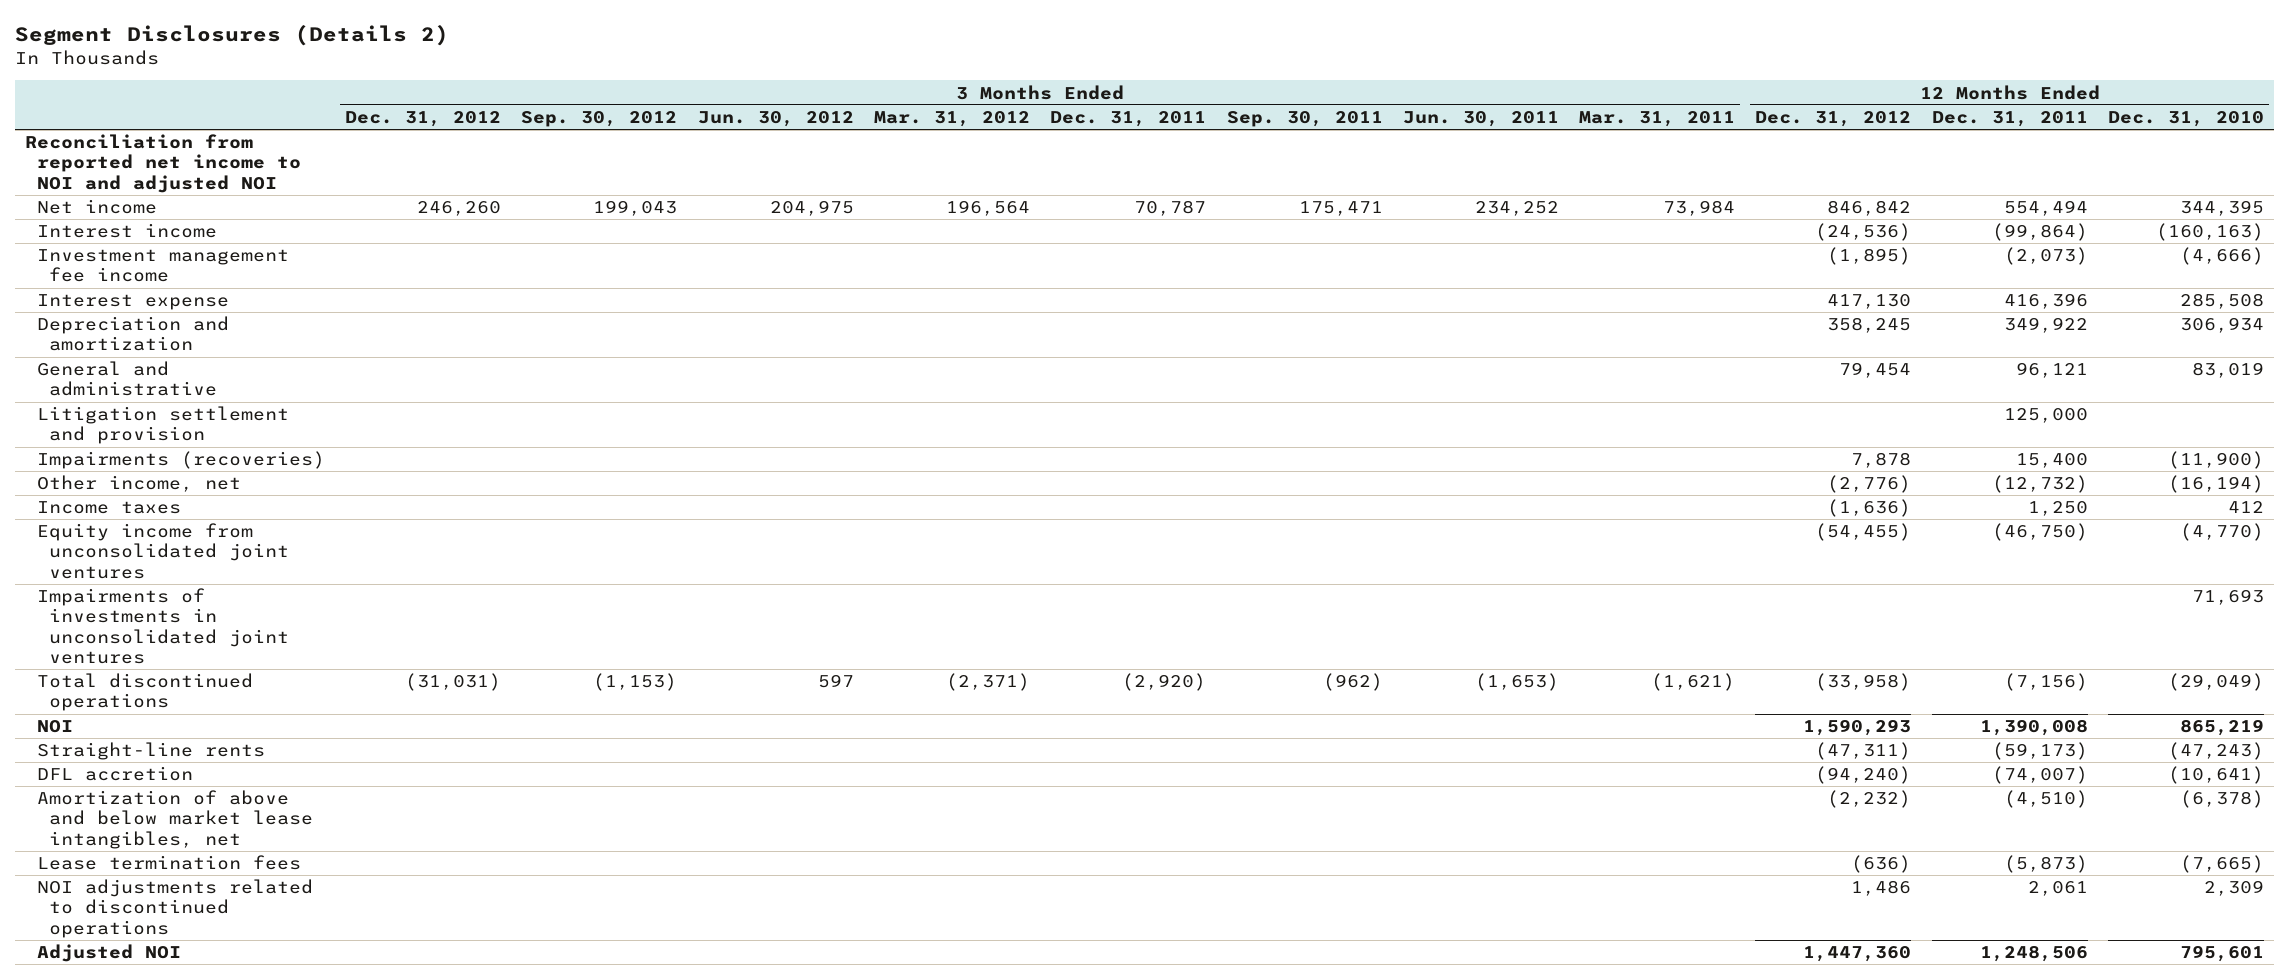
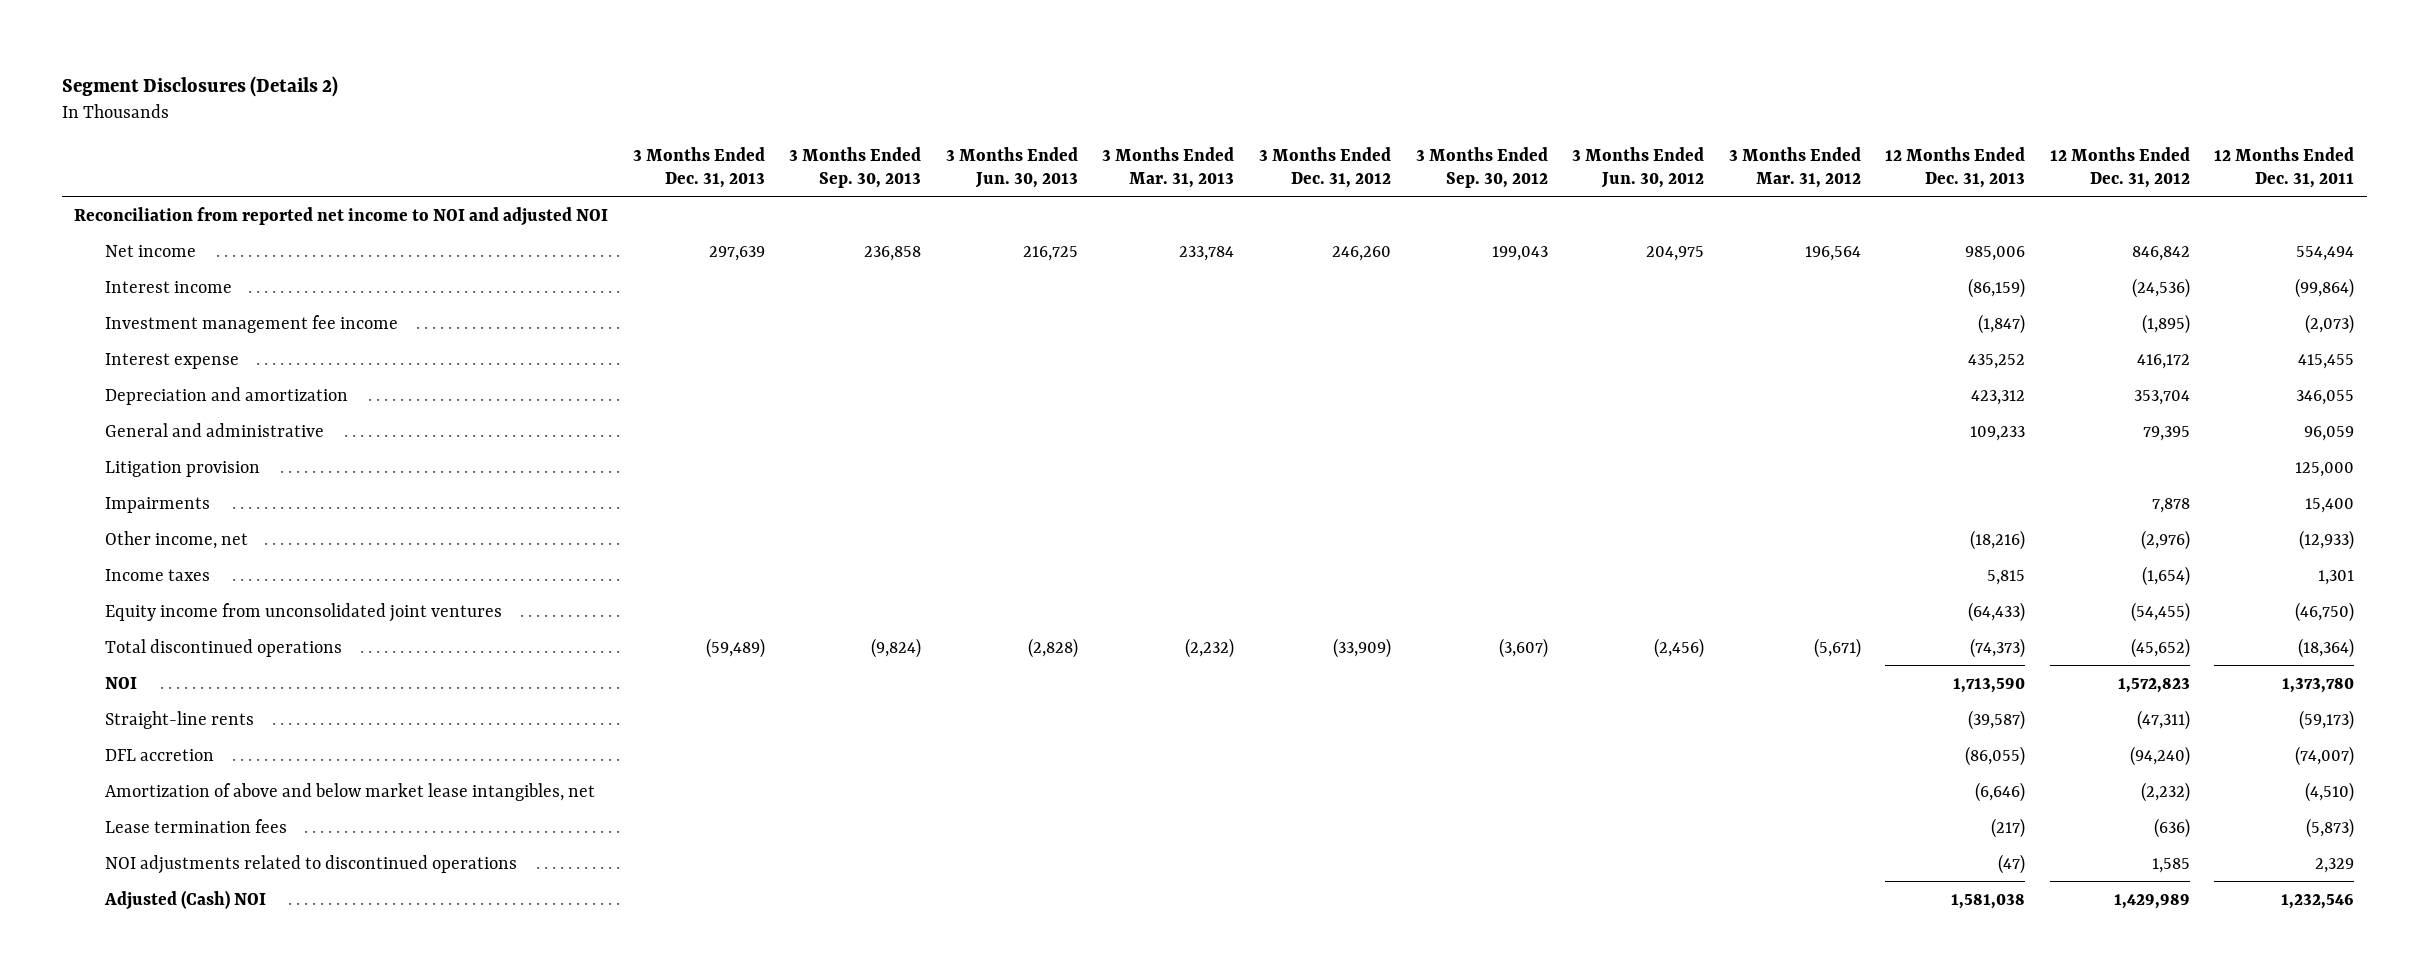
[1050,111,1207,128] Dec. 31, 2011 -> none
[1226,111,1383,128] Sep. 30, 2011 -> none
[1402,111,1559,128] Jun. 30, 2011 -> none
[1579,111,1736,128] Mar. 31, 2011 -> none
[2108,111,2265,128] Dec. 31, 2010 -> none
none -> [632,146,765,188] 3 Months Ended Dec. 31, 2013
none -> [789,146,922,188] 3 Months Ended Sep. 30, 2013
none -> [945,146,1078,188] 3 Months Ended Jun. 30, 2013
none -> [1102,146,1235,188] 3 Months Ended Mar. 31, 2013
none -> [1885,146,2026,188] 12 Months Ended Dec. 31, 2013
[1827,294,1912,310] 417,130 -> [2136,353,2190,369] 416,172
[2003,293,2088,310] 416,396 -> [2298,353,2355,369] 415,455
[1827,317,1912,334] 358,245 -> [2133,389,2190,405] 353,704
[2003,317,2088,334] 349,922 -> [2296,389,2355,405] 346,055
[1839,362,1912,379] 79,454 -> [2142,425,2190,441] 79,395
[2015,362,2088,379] 96,121 -> [2304,425,2355,441] 96,059
[36,406,289,445] Litigation settlement and provision -> [104,460,260,477] Litigation provision
[36,451,325,470] Impairments (recoveries) -> [104,496,210,513] Impairments
[1827,475,1912,494] (2,776) -> [2140,529,2190,550] (2,976)
[1991,475,2088,494] (12,732) -> [2299,529,2355,550] (12,933)
[1827,499,1912,518] (1,636) -> [2141,565,2190,586] (1,654)
[2027,501,2088,517] 1,250 -> [2318,569,2355,585] 1,301
[36,588,289,665] Impairments of investments in unconsolidated joint ventures -> none
[405,673,502,692] (31,031) -> [1333,637,1392,658] (33,909)
[593,673,678,692] (1,153) -> [1498,637,1548,658] (3,607)
[817,674,854,689] 597 -> [1654,637,1705,658] (2,456)
[945,673,1030,692] (2,371) -> [1813,637,1861,658] (5,671)
[1815,673,1912,692] (33,958) -> [2130,637,2190,658] (45,652)
[2003,673,2088,692] (7,156) -> [2298,637,2355,658] (18,364)
[1803,719,1912,737] 1,590,293 -> [2117,677,2190,693] 1,572,823
[1979,719,2088,737] 1,390,008 -> [2282,677,2355,693] 1,373,780
[1851,880,1912,897] 1,486 -> [2151,857,2190,873] 1,585
[2027,881,2088,897] 2,061 -> [2315,857,2355,873] 2,329
[36,944,181,963] Adjusted NOI -> [103,889,266,910] Adjusted (Cash) NOI
[1803,946,1912,963] 1,447,360 -> [2113,893,2190,909] 1,429,989
[1979,945,2088,963] 1,248,506 -> [2281,893,2355,909] 1,232,546

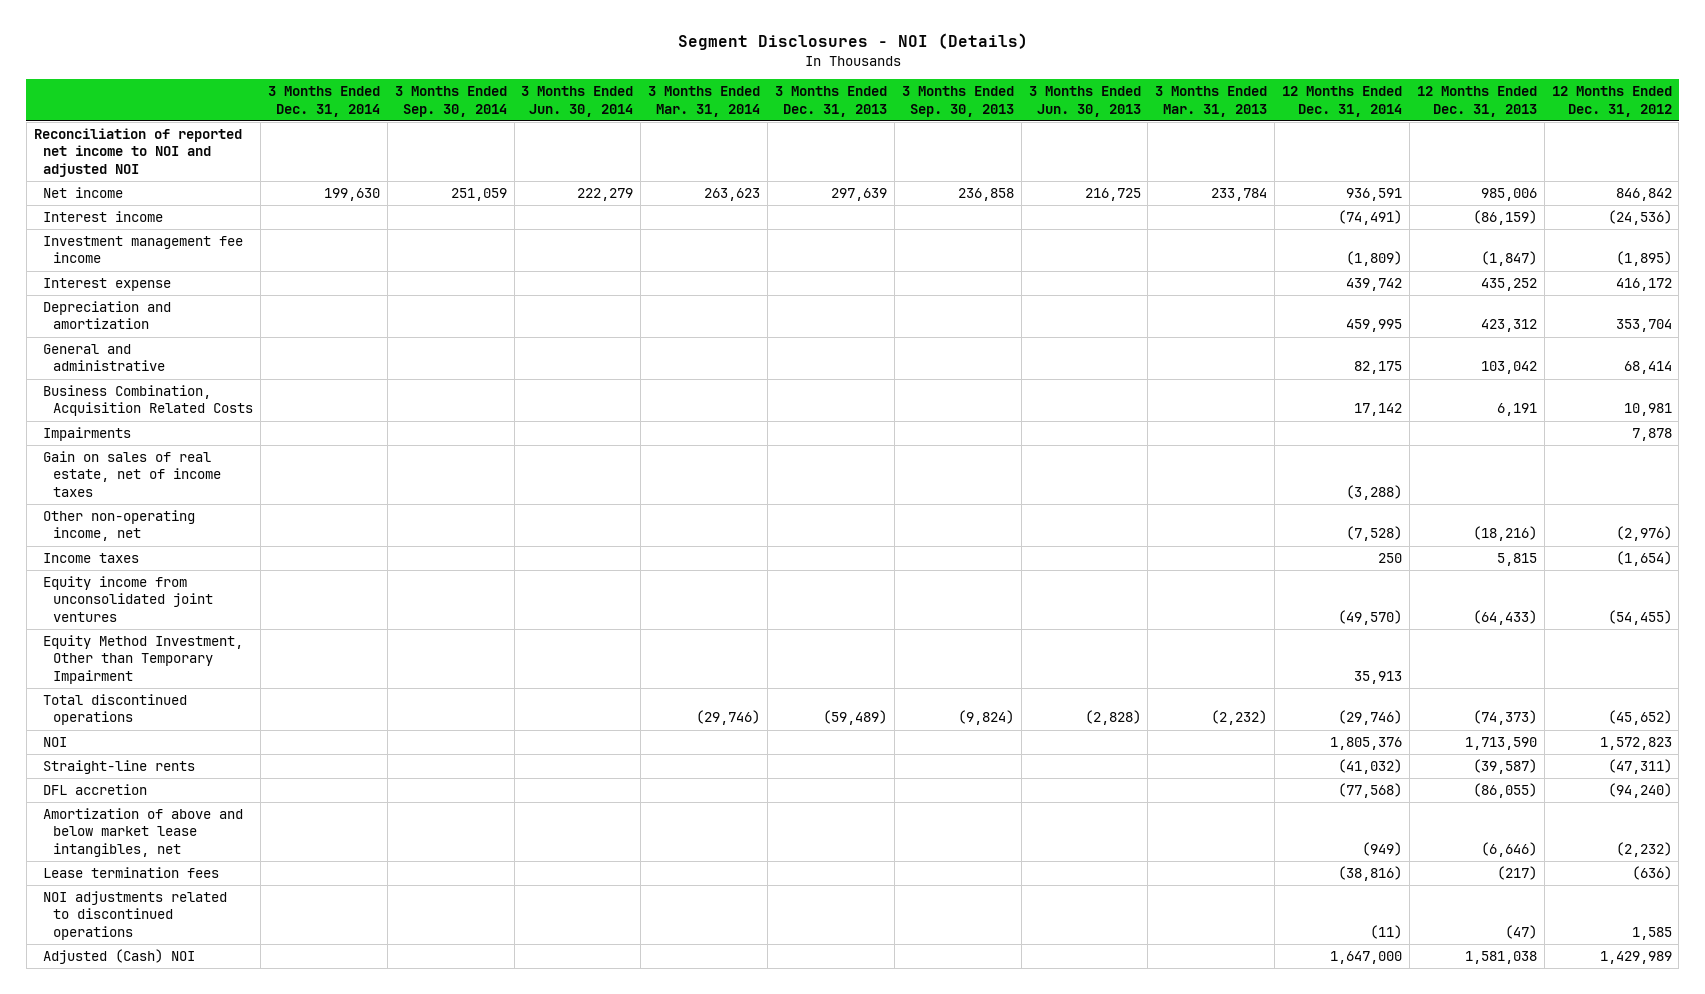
[61,75,338,97] Segment Disclosures (Details 2) -> [677,33,1028,51] Segment Disclosures - NOI (Details)
[1259,146,1392,188] 3 Months Ended Dec. 31, 2012 -> none
[1415,146,1548,188] 3 Months Ended Sep. 30, 2012 -> none
[1572,146,1705,188] 3 Months Ended Jun. 30, 2012 -> none
[1728,146,1861,188] 3 Months Ended Mar. 31, 2012 -> none
[2214,146,2355,188] 12 Months Ended Dec. 31, 2011 -> none
none -> [267,86,380,117] 3 Months Ended Dec. 31, 2014
none -> [394,86,507,117] 3 Months Ended Sep. 30, 2014
none -> [521,86,634,117] 3 Months Ended Jun. 30, 2014
none -> [648,86,761,117] 3 Months Ended Mar. 31, 2014
none -> [1282,86,1403,117] 12 Months Ended Dec. 31, 2014
[74,206,609,226] Reconciliation from reported net income to NOI and adjusted NOI -> [33,127,242,178] Reconciliation of reported net income to NOI and adjusted NOI
[104,460,260,477] Litigation provision -> none
[1970,425,2026,441] 109,233 -> [1480,361,1537,375] 103,042
[2142,425,2190,441] 79,395 -> [1623,361,1672,375] 68,414
none -> [43,384,254,417] Business Combination, Acquisition Related Costs
none -> [43,450,222,498] Gain on sales of real estate, net of income taxes
[104,530,248,549] Other income, net -> [43,509,196,542] Other non-operating income, net
none -> [43,634,244,685] Equity Method Investment, Other than Temporary Impairment

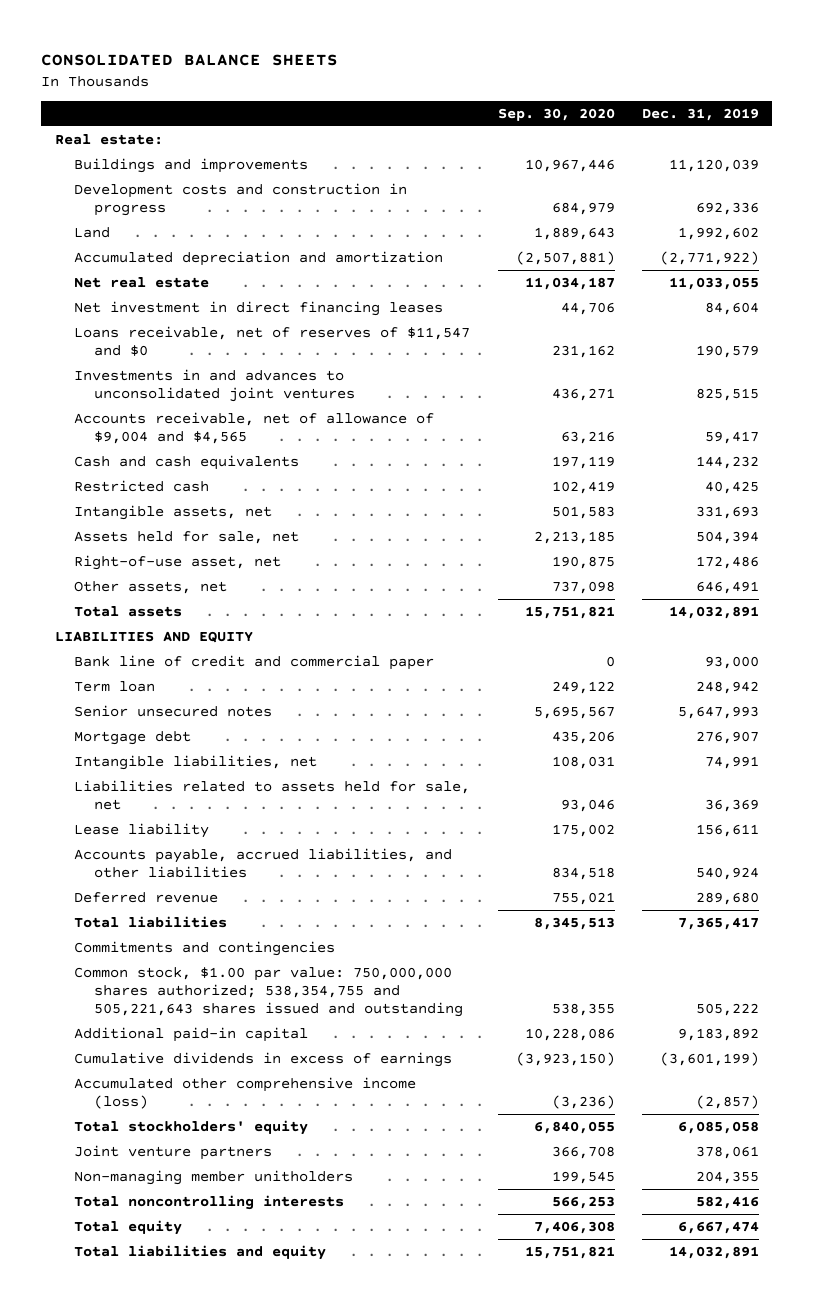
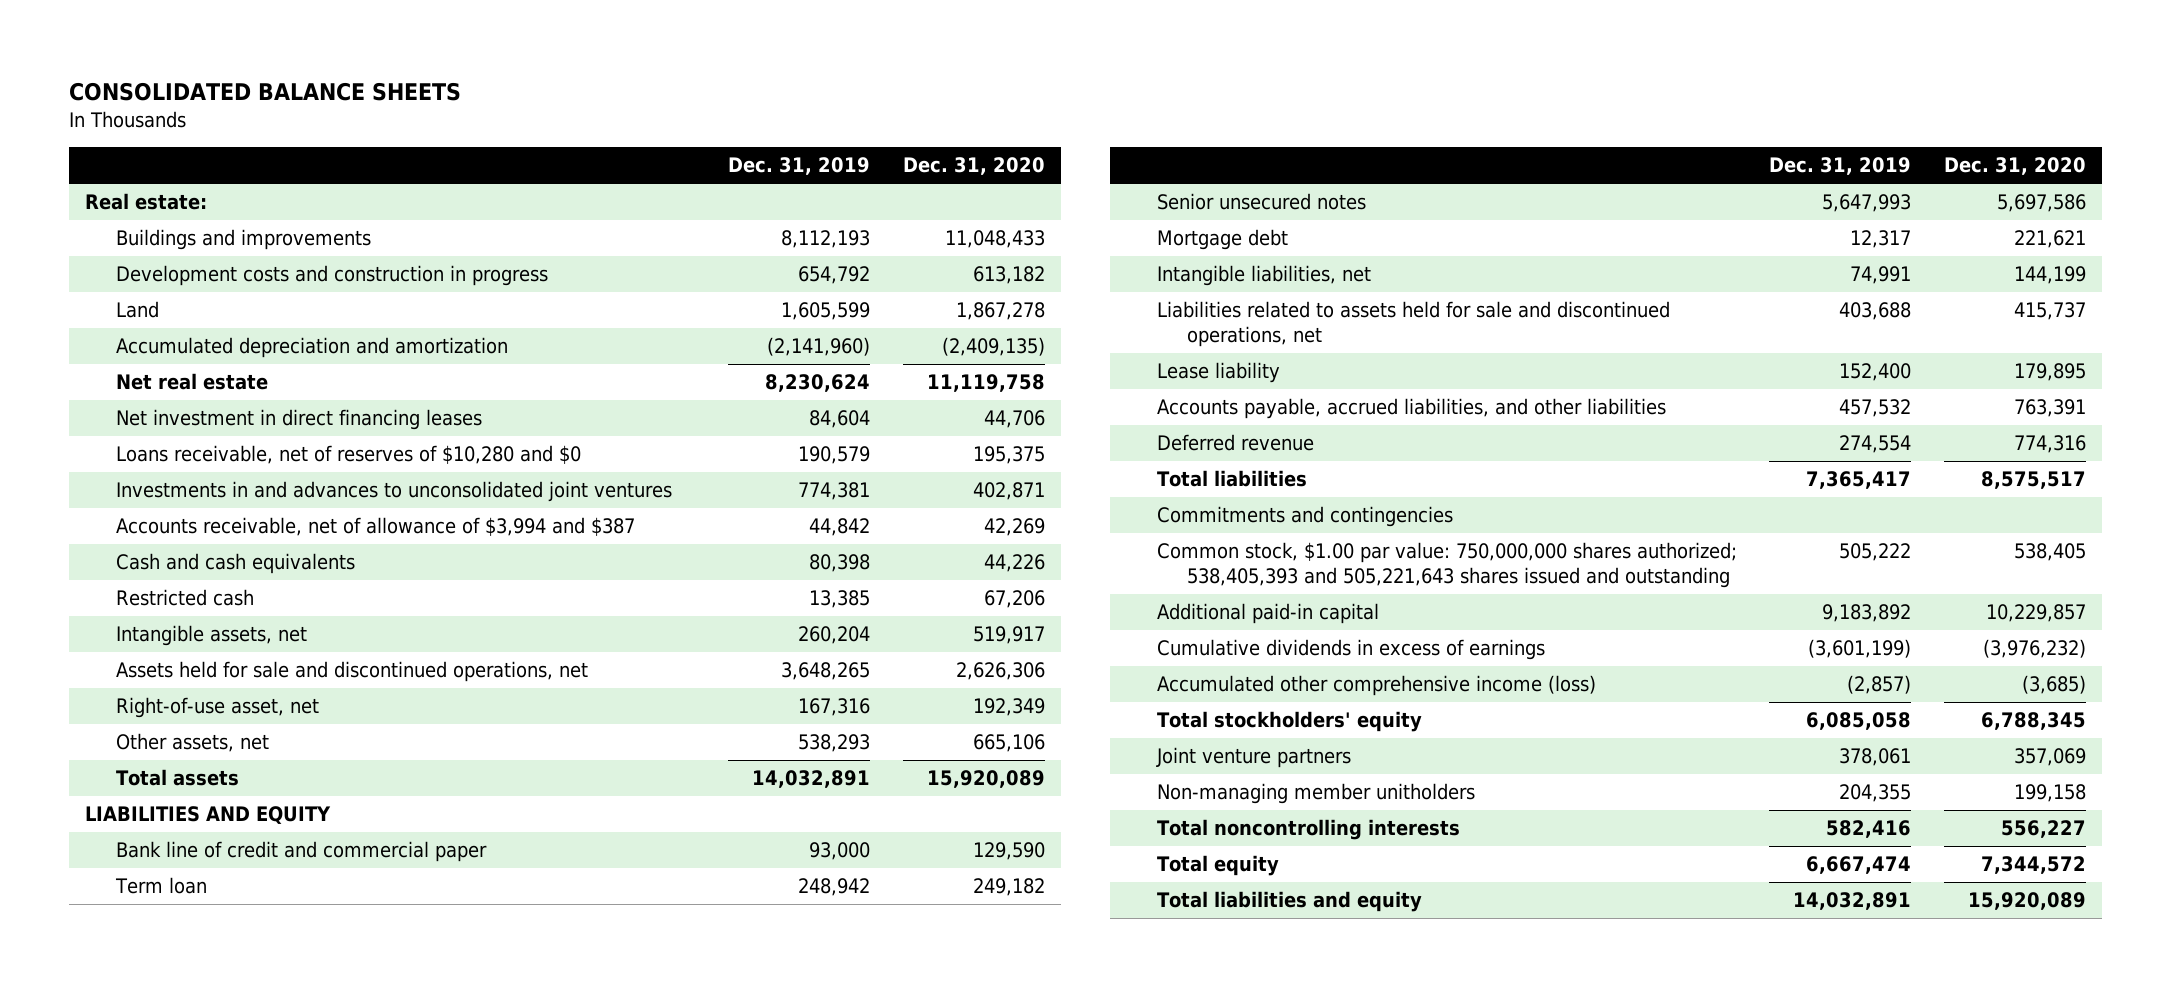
[497,108,615,122] Sep. 30, 2020 -> none
none -> [902,157,1045,176] Dec. 31, 2020
[668,158,759,172] 11,120,039 -> [781,230,871,249] 8,112,193
[695,202,759,216] 692,336 -> [798,266,871,285] 654,792
[677,226,759,240] 1,992,602 -> [781,302,871,321] 1,605,599
[659,250,759,265] (2,771,922) -> [767,337,871,357] (2,141,960)
[668,276,759,290] 11,033,055 -> [765,374,871,393] 8,230,624
[74,325,471,357] Loans receivable, net of reserves of $11,547 and $0 -> [115,445,581,465] Loans receivable, net of reserves of $10,280 and $0
[695,388,759,402] 825,515 -> [798,482,871,501] 774,381
[74,411,435,445] Accounts receivable, net of allowance of $9,004 and $4,565 -> [115,517,635,537] Accounts receivable, net of allowance of $3,994 and $387
[704,431,759,445] 59,417 -> [809,518,871,537] 44,842
[695,455,759,469] 144,232 -> [809,554,871,573] 80,398
[704,480,759,494] 40,425 -> [809,590,871,609] 13,385
[695,505,759,519] 331,693 -> [798,626,871,645] 260,204
[74,530,300,544] Assets held for sale, net -> [115,661,588,683] Assets held for sale and discontinued operations, net
[695,530,759,544] 504,394 -> [781,662,871,681] 3,648,265
[695,555,759,569] 172,486 -> [798,698,871,717] 167,316
[695,580,759,594] 646,491 -> [798,734,871,753] 538,293
[695,730,759,744] 276,907 -> [1850,230,1912,249] 12,317
[74,779,471,811] Liabilities related to assets held for sale, net -> [1156,301,1670,347] Liabilities related to assets held for sale and discontinued operations, net
[704,799,759,813] 36,369 -> [1839,302,1912,321] 403,688
[695,823,759,837] 156,611 -> [1839,363,1912,382] 152,400
[695,867,759,881] 540,924 -> [1839,399,1912,418] 457,532
[695,891,759,905] 289,680 -> [1839,435,1912,454] 274,554
[74,966,464,1018] Common stock, $1.00 par value: 750,000,000 shares authorized; 538,354,755 and 505,221,643 shares issued and outstanding -> [1156,542,1737,588] Common stock, $1.00 par value: 750,000,000 shares authorized; 538,405,393 and 505,221,643 shares issued and outstanding

